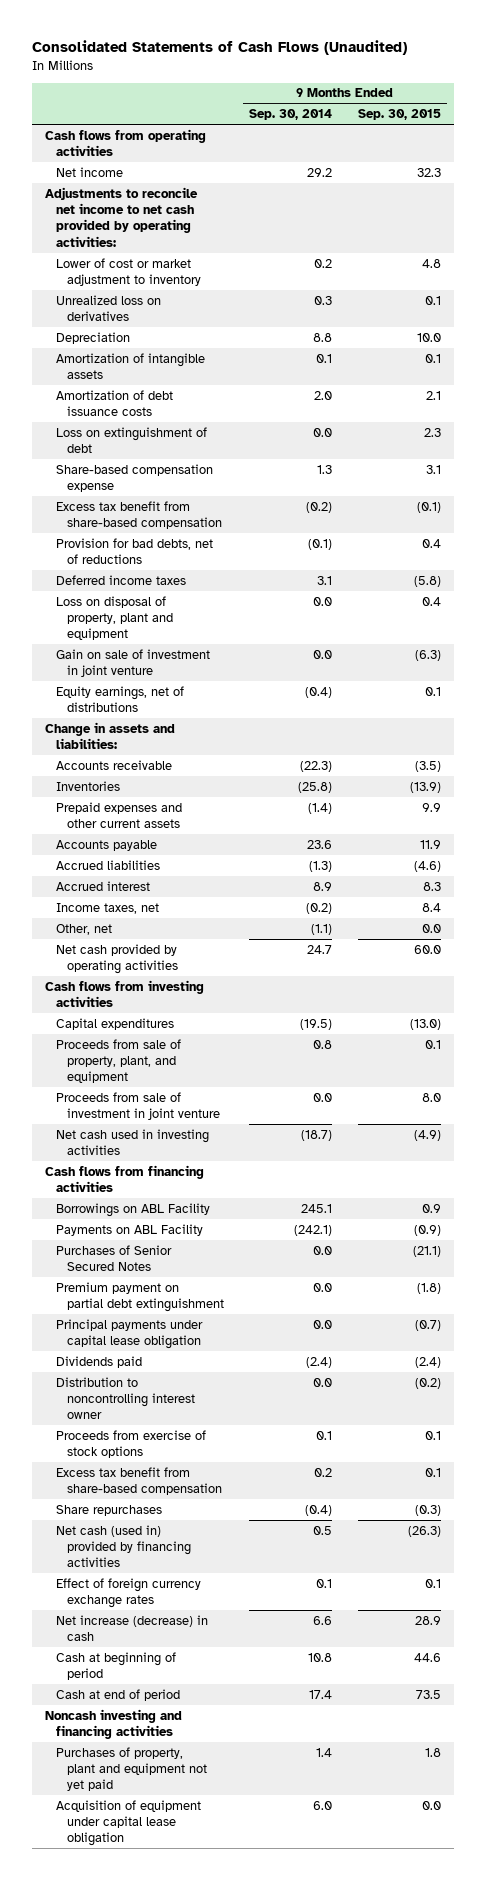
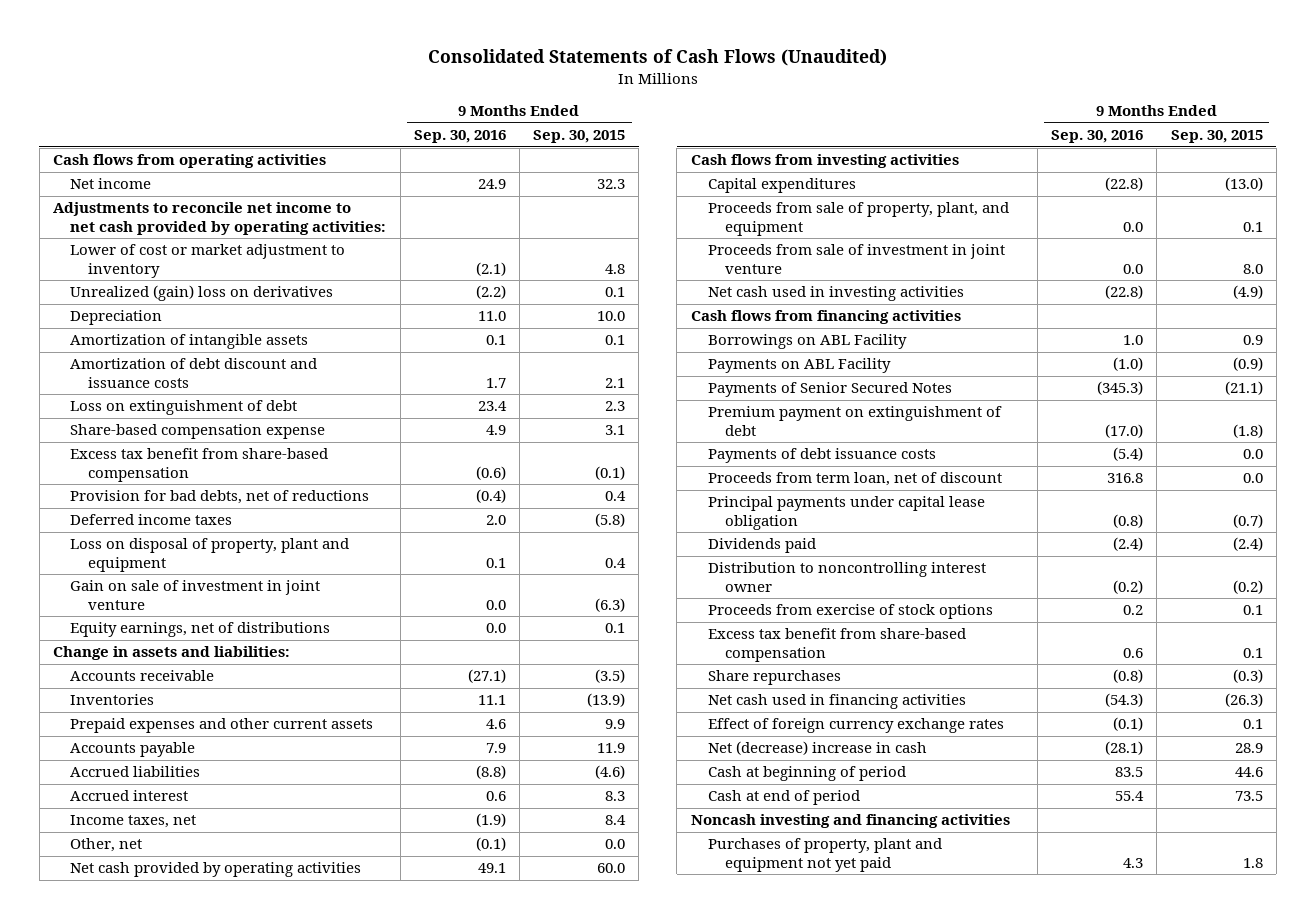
[249,109,333,121] Sep. 30, 2014 -> none
none -> [413,130,506,144] Sep. 30, 2016
[55,294,161,322] Unrealized loss on derivatives -> [70,285,334,302] Unrealized (gain) loss on derivatives
[55,389,173,417] Amortization of debt issuance costs -> [70,358,318,389] Amortization of debt discount and issuance costs
[55,1244,172,1272] Purchases of Senior Secured Notes -> [707,382,952,398] Payments of Senior Secured Notes
[55,1281,224,1313] Premium payment on partial debt extinguishment -> [707,406,1002,437] Premium payment on extinguishment of debt
none -> [707,448,936,464] Payments of debt issuance costs
none -> [707,472,1002,487] Proceeds from term loan, net of discount
[55,1524,191,1568] Net cash (used in) provided by financing activities -> [707,694,966,710] Net cash used in financing activities
[55,1614,208,1642] Net increase (decrease) in cash -> [707,741,927,756] Net (decrease) increase in cash
[55,1799,201,1847] Acquisition of equipment under capital lease obligation -> none

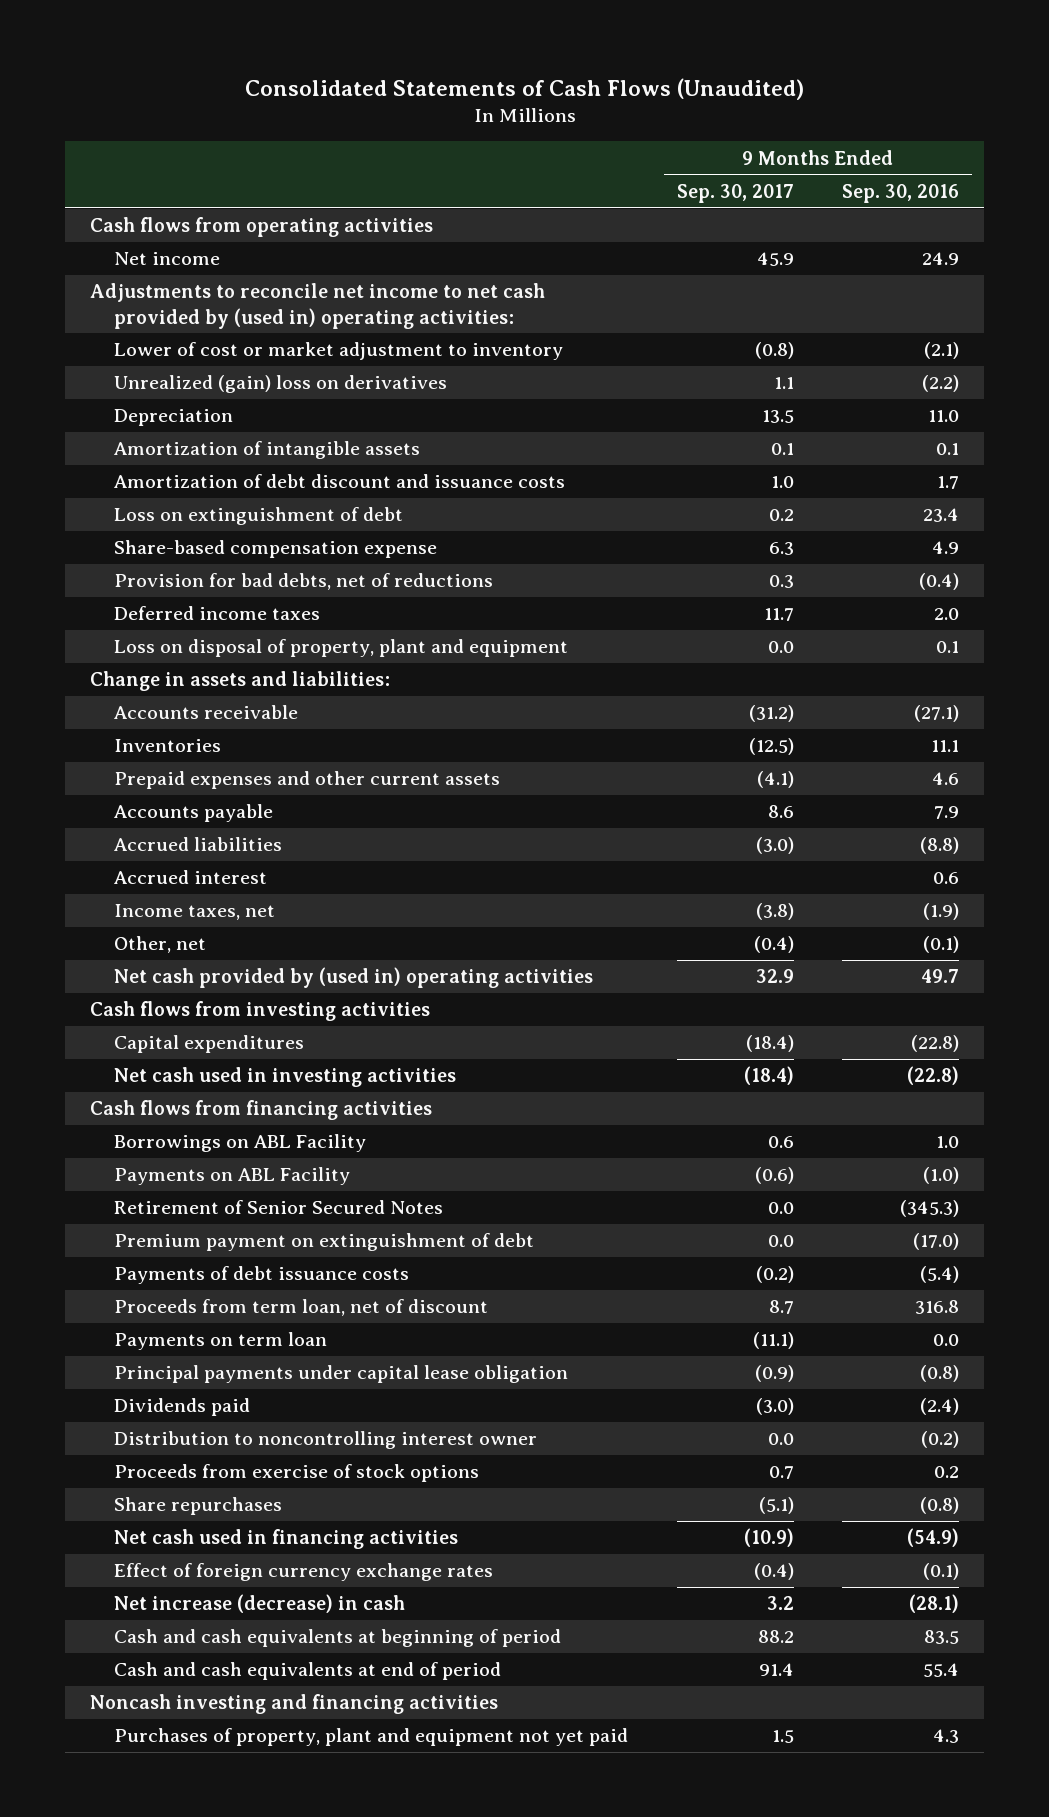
[533,130,626,144] Sep. 30, 2015 -> none
none -> [676,183,794,203] Sep. 30, 2017
[53,202,387,236] Adjustments to reconcile net income to net cash provided by operating activities: -> [89,283,545,329] Adjustments to reconcile net income to net cash provided by (used in) operating activities:
[70,448,329,483] Excess tax benefit from share-based compensation -> none
[70,580,321,611] Gain on sale of investment in joint venture -> none
[70,622,331,638] Equity earnings, net of distributions -> none
[70,862,362,878] Net cash provided by operating activities -> [113,967,593,989] Net cash provided by (used in) operating activities
[477,863,506,874] 49.1 -> [921,969,960,984] 49.7
[707,202,1009,237] Proceeds from sale of property, plant, and equipment -> none
[707,244,1005,275] Proceeds from sale of investment in joint venture -> none
[707,382,952,398] Payments of Senior Secured Notes -> [113,1200,443,1215] Retirement of Senior Secured Notes
none -> [113,1332,327,1351] Payments on term loan
[707,628,966,663] Excess tax benefit from share-based compensation -> none
[1105,693,1144,708] (54.3) -> [907,1528,960,1548] (54.9)
[707,741,927,756] Net (decrease) increase in cash -> [113,1594,405,1614] Net increase (decrease) in cash
[707,766,906,782] Cash at beginning of period -> [113,1629,561,1648] Cash and cash equivalents at beginning of period
[707,790,860,806] Cash at end of period -> [113,1662,501,1681] Cash and cash equivalents at end of period

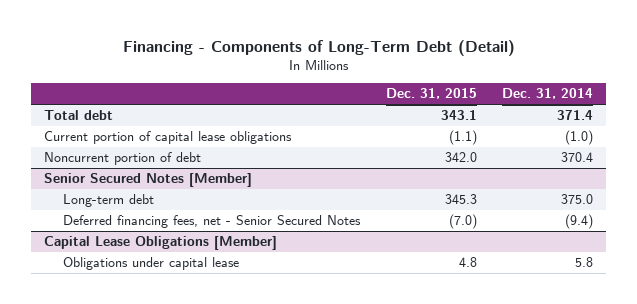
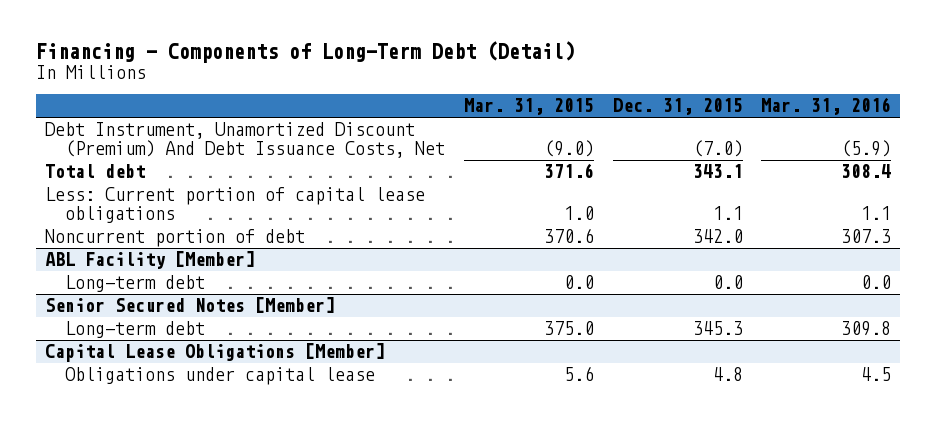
[502,88,594,100] Dec. 31, 2014 -> none
none -> [463,98,594,116] Mar. 31, 2015
none -> [761,97,892,116] Mar. 31, 2016
none -> [45,122,446,159] Debt Instrument, Unamortized Discount (Premium) And Debt Issuance Costs, Net
[44,131,293,145] Current portion of capital lease obligations -> [45,187,426,224] Less: Current portion of capital lease obligations
[448,130,477,146] (1.1) -> [712,206,743,221] 1.1
none -> [45,251,256,270] ABL Facility [Member]
none -> [65,275,206,293] Long-term debt
[63,215,362,229] Deferred financing fees, net - Senior Secured Notes -> none

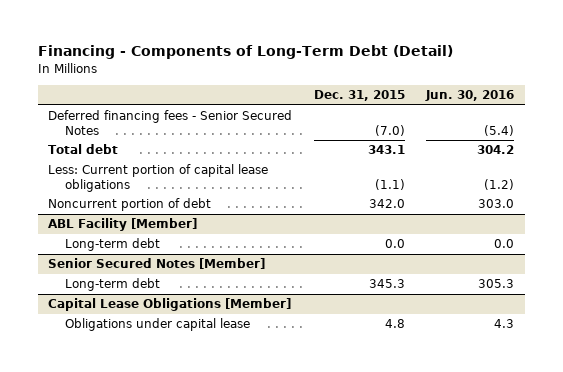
[463,98,594,116] Mar. 31, 2015 -> none
[761,97,892,116] Mar. 31, 2016 -> none
none -> [425,90,515,102] Jun. 30, 2016
[45,122,446,159] Debt Instrument, Unamortized Discount (Premium) And Debt Issuance Costs, Net -> [48,110,293,135] Deferred financing fees - Senior Secured Notes
[712,206,743,221] 1.1 -> [374,178,405,190] (1.1)

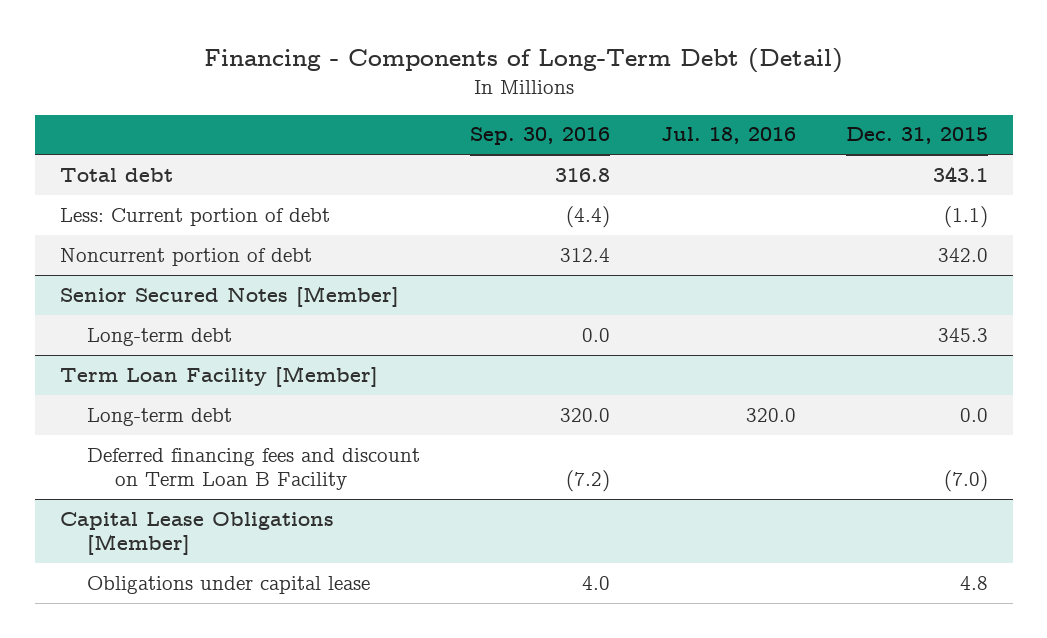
[425,90,515,102] Jun. 30, 2016 -> none
none -> [470,127,611,146] Sep. 30, 2016
none -> [660,127,796,145] Jul. 18, 2016
[48,110,293,135] Deferred financing fees - Senior Secured Notes -> none
[48,164,269,192] Less: Current portion of capital lease obligations -> [59,207,330,226] Less: Current portion of debt
[48,218,198,232] ABL Facility [Member] -> none
[65,238,161,252] Long-term debt -> none
none -> [59,365,378,387] Term Loan Facility [Member]
none -> [87,407,233,426] Long-term debt
none -> [87,447,421,490] Deferred financing fees and discount on Term Loan B Facility

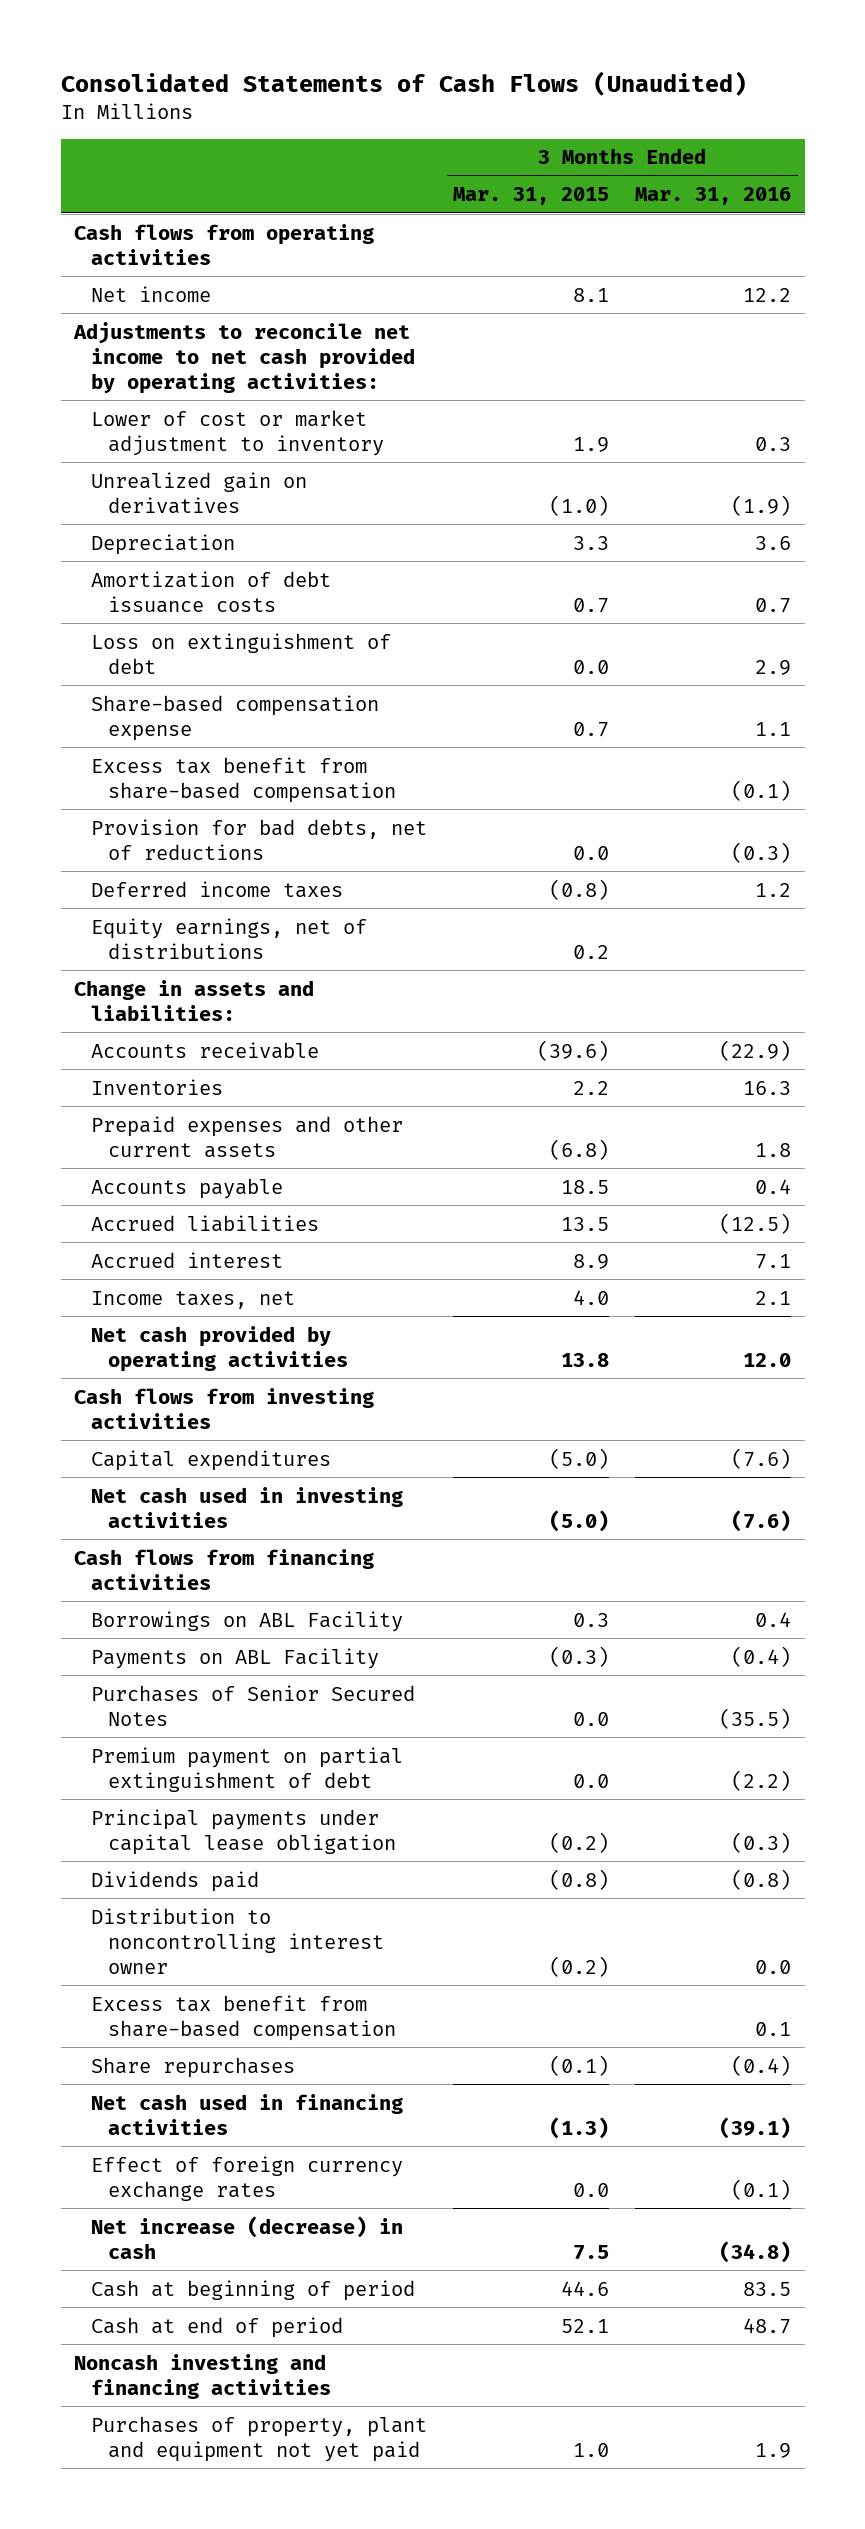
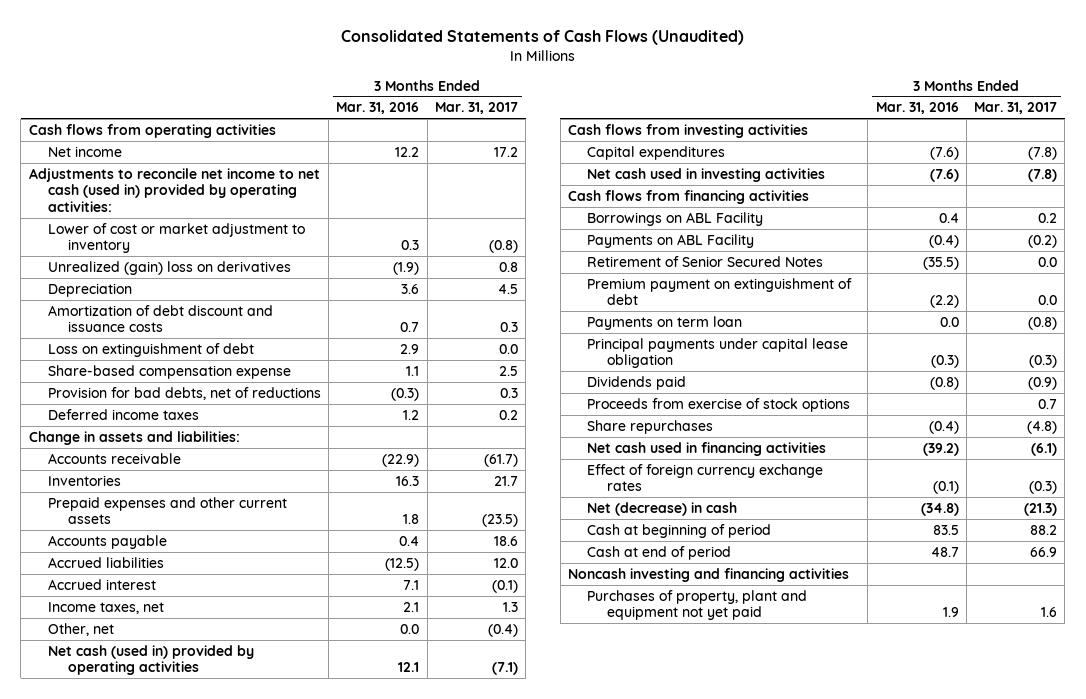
[453,187,610,206] Mar. 31, 2015 -> none
none -> [434,102,518,115] Mar. 31, 2017
[72,321,415,394] Adjustments to reconcile net income to net cash provided by operating activities: -> [28,167,320,213] Adjustments to reconcile net income to net cash (used in) provided by operating activities:
[90,471,307,514] Unrealized gain on derivatives -> [48,260,292,275] Unrealized (gain) loss on derivatives
[90,570,331,613] Amortization of debt issuance costs -> [48,304,274,333] Amortization of debt discount and issuance costs
[90,756,396,803] Excess tax benefit from share-based compensation -> none
[90,917,367,959] Equity earnings, net of distributions -> none
none -> [48,622,115,636] Other, net
[90,1325,348,1372] Net cash provided by operating activities -> [48,644,255,676] Net cash (used in) provided by operating activities
[743,1352,792,1367] 12.0 -> [398,662,420,673] 12.1
[90,1684,415,1726] Purchases of Senior Secured Notes -> [587,255,824,267] Retirement of Senior Secured Notes
[90,1746,403,1792] Premium payment on partial extinguishment of debt -> [587,277,853,306] Premium payment on extinguishment of debt
none -> [587,315,743,330] Payments on term loan
[90,1907,384,1974] Distribution to noncontrolling interest owner -> none
[90,1994,396,2041] Excess tax benefit from share-based compensation -> none
none -> [587,397,851,412] Proceeds from exercise of stock options
[719,2116,792,2139] (39.1) -> [922,442,959,456] (39.2)
[90,2215,403,2259] Net increase (decrease) in cash -> [587,501,738,516] Net (decrease) in cash

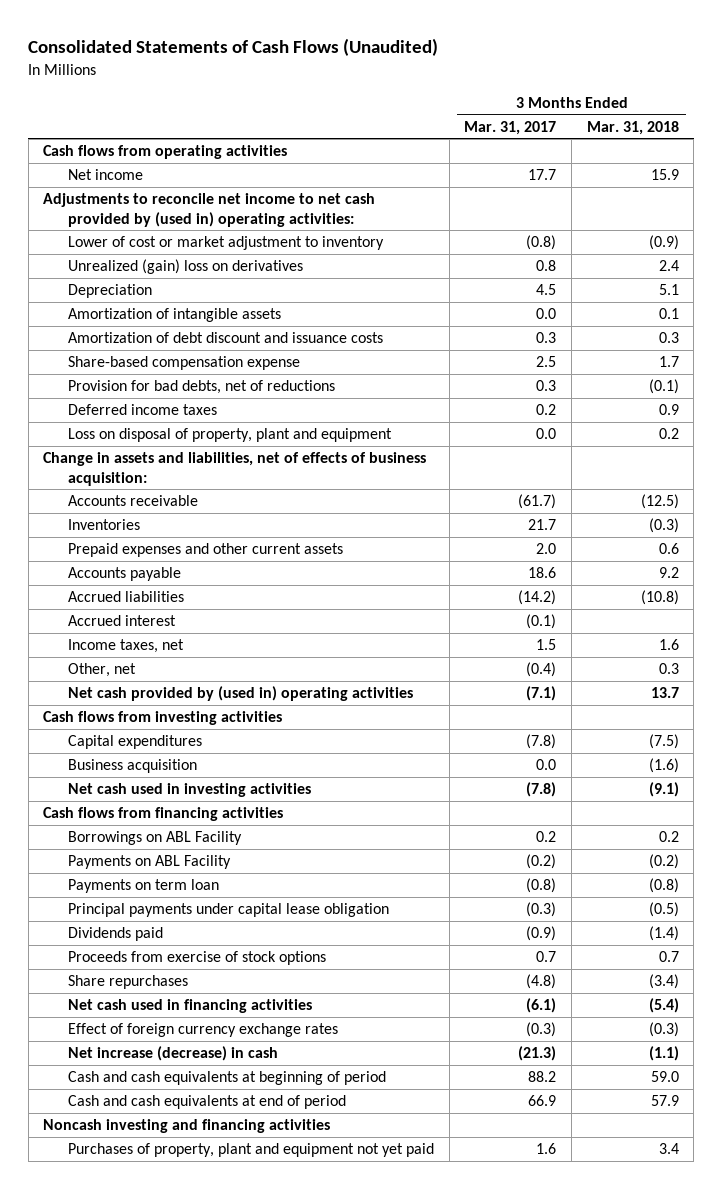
[336,102,420,115] Mar. 31, 2016 -> none
none -> [586,120,679,135] Mar. 31, 2018
[493,146,518,157] 17.2 -> [528,169,557,181] 17.7
[28,167,320,213] Adjustments to reconcile net income to net cash (used in) provided by operating activities: -> [43,193,376,227] Adjustments to reconcile net income to net cash provided by (used in) operating activities:
none -> [67,308,281,323] Amortization of intangible assets
[48,342,255,357] Loss on extinguishment of debt -> none
none -> [67,428,392,443] Loss on disposal of property, plant and equipment
[28,430,240,445] Change in assets and liabilities: -> [43,452,427,486] Change in assets and liabilities, net of effects of business acquisition:
[481,514,518,528] (23.5) -> [536,543,557,555] 2.0
[493,557,518,568] 12.0 -> [518,590,557,606] (14.2)
[502,601,518,612] 1.3 -> [536,639,557,651] 1.5
[48,644,255,676] Net cash (used in) provided by operating activities -> [67,686,413,702] Net cash provided by (used in) operating activities
none -> [67,759,197,774] Business acquisition
[587,255,824,267] Retirement of Senior Secured Notes -> none
[587,277,853,306] Premium payment on extinguishment of debt -> none
[587,501,738,516] Net (decrease) in cash -> [67,1046,278,1062] Net increase (decrease) in cash
[587,523,772,538] Cash at beginning of period -> [67,1071,386,1086] Cash and cash equivalents at beginning of period
[587,545,732,560] Cash at end of period -> [67,1095,346,1110] Cash and cash equivalents at end of period

